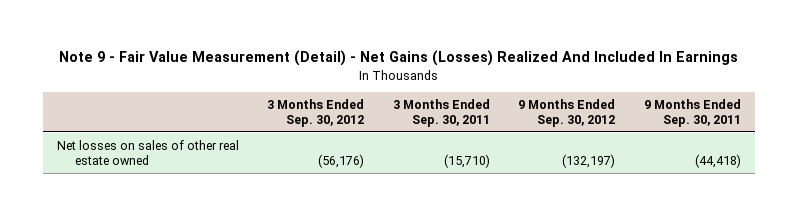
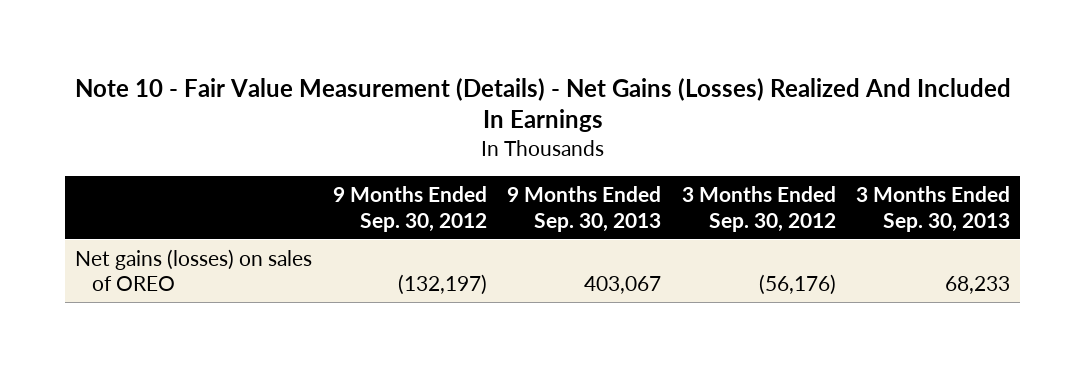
[58,50,738,67] Note 9 - Fair Value Measurement (Detail) - Net Gains (Losses) Realized And Included In Earnings -> [74,77,1011,133] Note 10 - Fair Value Measurement (Details) - Net Gains (Losses) Realized And Included In Earnings
[392,98,490,128] 3 Months Ended Sep. 30, 2011 -> none
[643,98,741,128] 9 Months Ended Sep. 30, 2011 -> none
none -> [507,185,662,232] 9 Months Ended Sep. 30, 2013
none -> [856,185,1011,232] 3 Months Ended Sep. 30, 2013
[56,139,239,166] Net losses on sales of other real estate owned -> [75,248,313,292] Net gains (losses) on sales of OREO

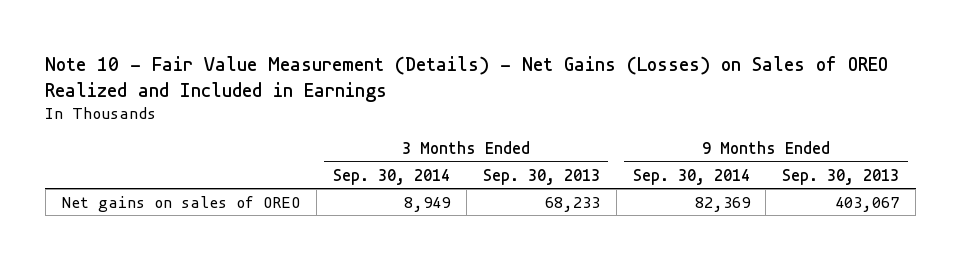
[74,77,1011,133] Note 10 - Fair Value Measurement (Details) - Net Gains (Losses) Realized And Included In Earnings -> [45,55,889,102] Note 10 - Fair Value Measurement (Details) - Net Gains (Losses) on Sales of OREO Realized and Included in Earnings
[332,185,487,232] 9 Months Ended Sep. 30, 2012 -> none
[681,185,836,232] 3 Months Ended Sep. 30, 2012 -> none
none -> [332,168,450,185] Sep. 30, 2014
none -> [632,168,750,185] Sep. 30, 2014
[75,248,313,292] Net gains (losses) on sales of OREO -> [61,195,300,212] Net gains on sales of OREO

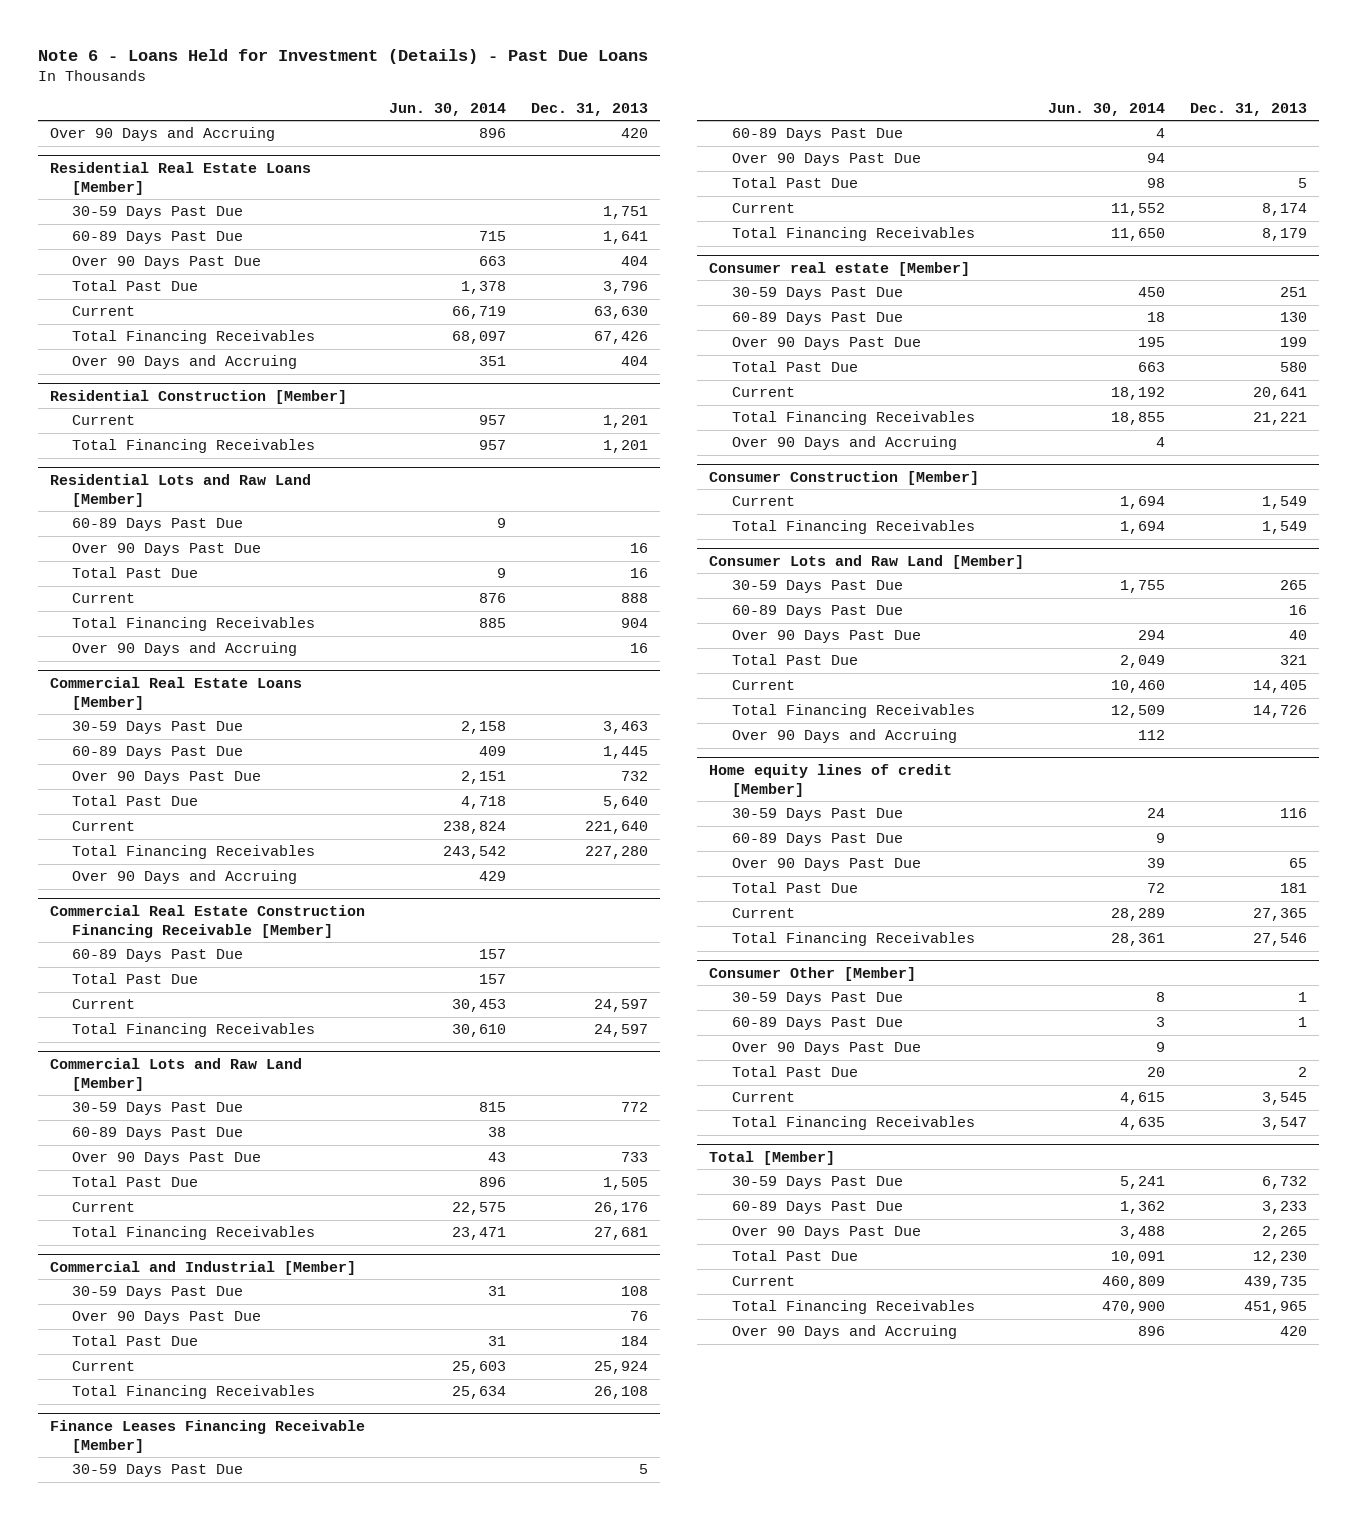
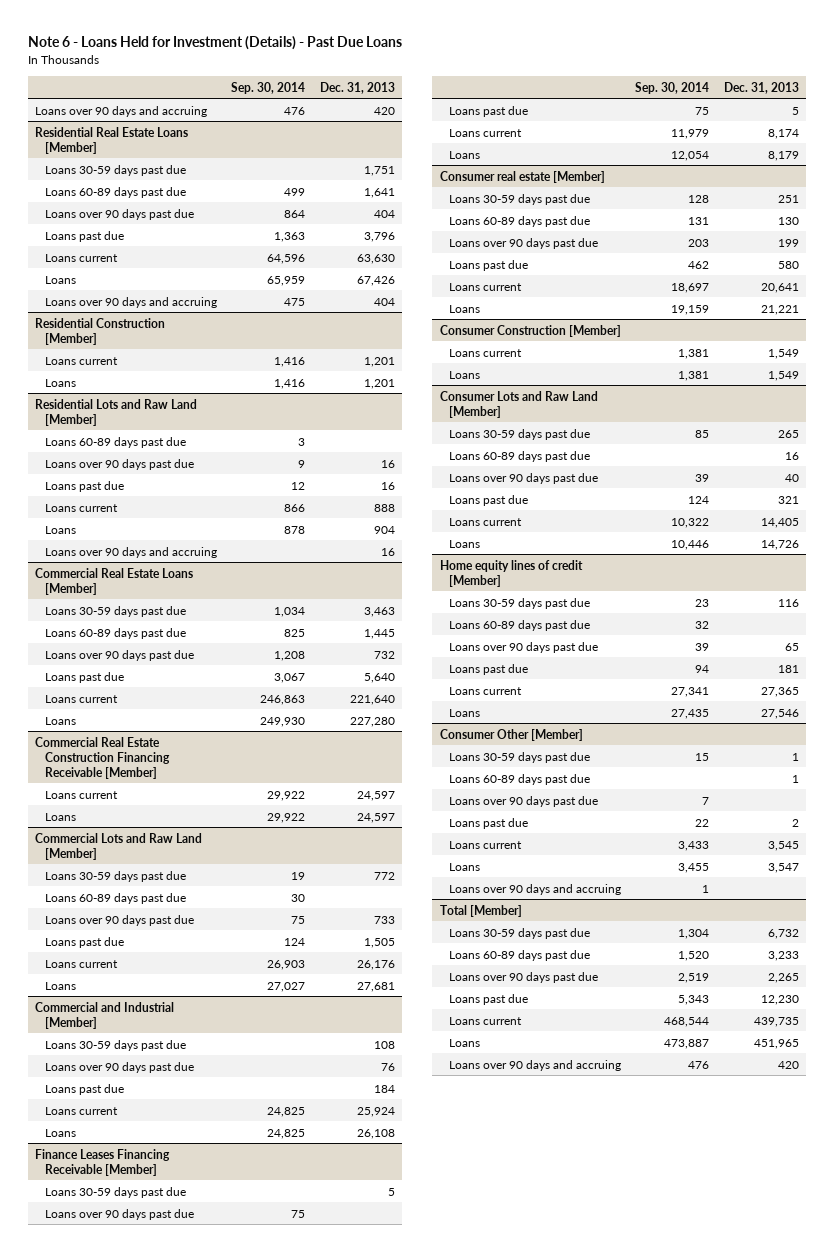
[389,102,507,116] Jun. 30, 2014 -> none
none -> [231,81,306,94] Sep. 30, 2014
[49,127,275,142] Over 90 Days and Accruing -> [35,105,208,117] Loans over 90 days and accruing
[72,206,244,220] 30-59 Days Past Due -> [44,164,186,176] Loans 30-59 days past due
[72,231,244,245] 60-89 Days Past Due -> [44,186,186,198] Loans 60-89 days past due
[72,256,262,270] Over 90 Days Past Due -> [44,208,194,220] Loans over 90 days past due
[72,280,199,292] Total Past Due -> [44,230,124,242] Loans past due
[72,306,136,317] Current -> [44,253,118,262] Loans current
[72,330,316,345] Total Financing Receivables -> [44,275,76,284] Loans
[72,355,298,370] Over 90 Days and Accruing -> [44,296,217,308] Loans over 90 days and accruing
[72,415,136,426] Current -> [44,356,118,365] Loans current
[72,439,316,454] Total Financing Receivables -> [44,378,76,387] Loans
[72,518,244,532] 60-89 Days Past Due -> [44,436,186,448] Loans 60-89 days past due
[72,543,262,557] Over 90 Days Past Due -> [44,458,194,470] Loans over 90 days past due
[72,567,199,579] Total Past Due -> [44,480,124,492] Loans past due
[72,593,136,604] Current -> [44,503,118,512] Loans current
[72,617,316,632] Total Financing Receivables -> [44,525,76,534] Loans
[72,642,298,657] Over 90 Days and Accruing -> [44,546,217,558] Loans over 90 days and accruing
[72,870,298,885] Over 90 Days and Accruing -> none
[72,721,244,735] 30-59 Days Past Due -> [44,605,186,617] Loans 30-59 days past due
[72,746,244,760] 60-89 Days Past Due -> [44,627,186,639] Loans 60-89 days past due
[72,771,262,785] Over 90 Days Past Due -> [44,649,194,661] Loans over 90 days past due
[72,795,199,807] Total Past Due -> [44,671,124,683] Loans past due
[72,821,136,832] Current -> [44,694,118,703] Loans current
[72,845,316,860] Total Financing Receivables -> [44,716,76,725] Loans
[72,949,244,963] 60-89 Days Past Due -> none
[72,973,199,985] Total Past Due -> none
[72,999,136,1010] Current -> [44,790,118,799] Loans current
[72,1023,316,1038] Total Financing Receivables -> [44,812,76,821] Loans
[72,1102,244,1116] 30-59 Days Past Due -> [44,870,186,882] Loans 30-59 days past due
[72,1127,244,1141] 60-89 Days Past Due -> [44,892,186,904] Loans 60-89 days past due
[72,1152,262,1166] Over 90 Days Past Due -> [44,914,194,926] Loans over 90 days past due
[72,1176,199,1188] Total Past Due -> [44,936,124,948] Loans past due
[72,1202,136,1213] Current -> [44,959,118,968] Loans current
[72,1226,316,1241] Total Financing Receivables -> [44,981,76,990] Loans
[72,1286,244,1300] 30-59 Days Past Due -> [44,1039,186,1051] Loans 30-59 days past due
[72,1311,262,1325] Over 90 Days Past Due -> [44,1061,194,1073] Loans over 90 days past due
[72,1335,199,1347] Total Past Due -> [44,1083,124,1095] Loans past due
[72,1361,136,1372] Current -> [44,1106,118,1115] Loans current
[72,1385,316,1400] Total Financing Receivables -> [44,1128,76,1137] Loans
[731,128,903,142] 60-89 Days Past Due -> none
[72,1464,244,1478] 30-59 Days Past Due -> [44,1186,186,1198] Loans 30-59 days past due
[731,153,921,167] Over 90 Days Past Due -> [44,1208,194,1220] Loans over 90 days past due
[731,177,858,189] Total Past Due -> [449,105,529,117] Loans past due
[731,203,795,214] Current -> [449,128,523,137] Loans current
[731,227,975,242] Total Financing Receivables -> [449,150,481,159] Loans
[731,436,957,451] Over 90 Days and Accruing -> none
[731,287,903,301] 30-59 Days Past Due -> [449,193,591,205] Loans 30-59 days past due
[731,312,903,326] 60-89 Days Past Due -> [449,215,591,227] Loans 60-89 days past due
[731,337,921,351] Over 90 Days Past Due -> [449,237,599,249] Loans over 90 days past due
[731,361,858,373] Total Past Due -> [449,259,529,271] Loans past due
[731,387,795,398] Current -> [449,282,523,291] Loans current
[731,411,975,426] Total Financing Receivables -> [449,304,481,313] Loans
[731,496,795,507] Current -> [449,348,523,357] Loans current
[731,520,975,535] Total Financing Receivables -> [449,370,481,379] Loans
[731,729,957,744] Over 90 Days and Accruing -> none
[731,580,903,594] 30-59 Days Past Due -> [449,428,591,440] Loans 30-59 days past due
[731,605,903,619] 60-89 Days Past Due -> [449,450,591,462] Loans 60-89 days past due
[731,630,921,644] Over 90 Days Past Due -> [449,472,599,484] Loans over 90 days past due
[731,654,858,666] Total Past Due -> [449,494,529,506] Loans past due
[731,680,795,691] Current -> [449,517,523,526] Loans current
[731,704,975,719] Total Financing Receivables -> [449,539,481,548] Loans
[731,808,903,822] 30-59 Days Past Due -> [449,597,591,609] Loans 30-59 days past due
[731,833,903,847] 60-89 Days Past Due -> [449,619,591,631] Loans 60-89 days past due
[731,858,921,872] Over 90 Days Past Due -> [449,641,599,653] Loans over 90 days past due
[731,882,858,894] Total Past Due -> [449,663,529,675] Loans past due
[731,908,795,919] Current -> [449,686,523,695] Loans current
[731,932,975,947] Total Financing Receivables -> [449,708,481,717] Loans
[731,992,903,1006] 30-59 Days Past Due -> [449,751,591,763] Loans 30-59 days past due
[731,1017,903,1031] 60-89 Days Past Due -> [449,773,591,785] Loans 60-89 days past due
[731,1042,921,1056] Over 90 Days Past Due -> [449,795,599,807] Loans over 90 days past due
[731,1066,858,1078] Total Past Due -> [449,817,529,829] Loans past due
[731,1092,795,1103] Current -> [449,840,523,849] Loans current
[731,1116,975,1131] Total Financing Receivables -> [449,862,481,871] Loans
none -> [449,883,622,895] Loans over 90 days and accruing
[731,1176,903,1190] 30-59 Days Past Due -> [449,927,591,939] Loans 30-59 days past due
[731,1201,903,1215] 60-89 Days Past Due -> [449,949,591,961] Loans 60-89 days past due
[731,1226,921,1240] Over 90 Days Past Due -> [449,971,599,983] Loans over 90 days past due
[731,1250,858,1262] Total Past Due -> [449,993,529,1005] Loans past due
[731,1276,795,1287] Current -> [449,1016,523,1025] Loans current
[731,1300,975,1315] Total Financing Receivables -> [449,1038,481,1047] Loans
[731,1325,957,1340] Over 90 Days and Accruing -> [449,1059,622,1071] Loans over 90 days and accruing

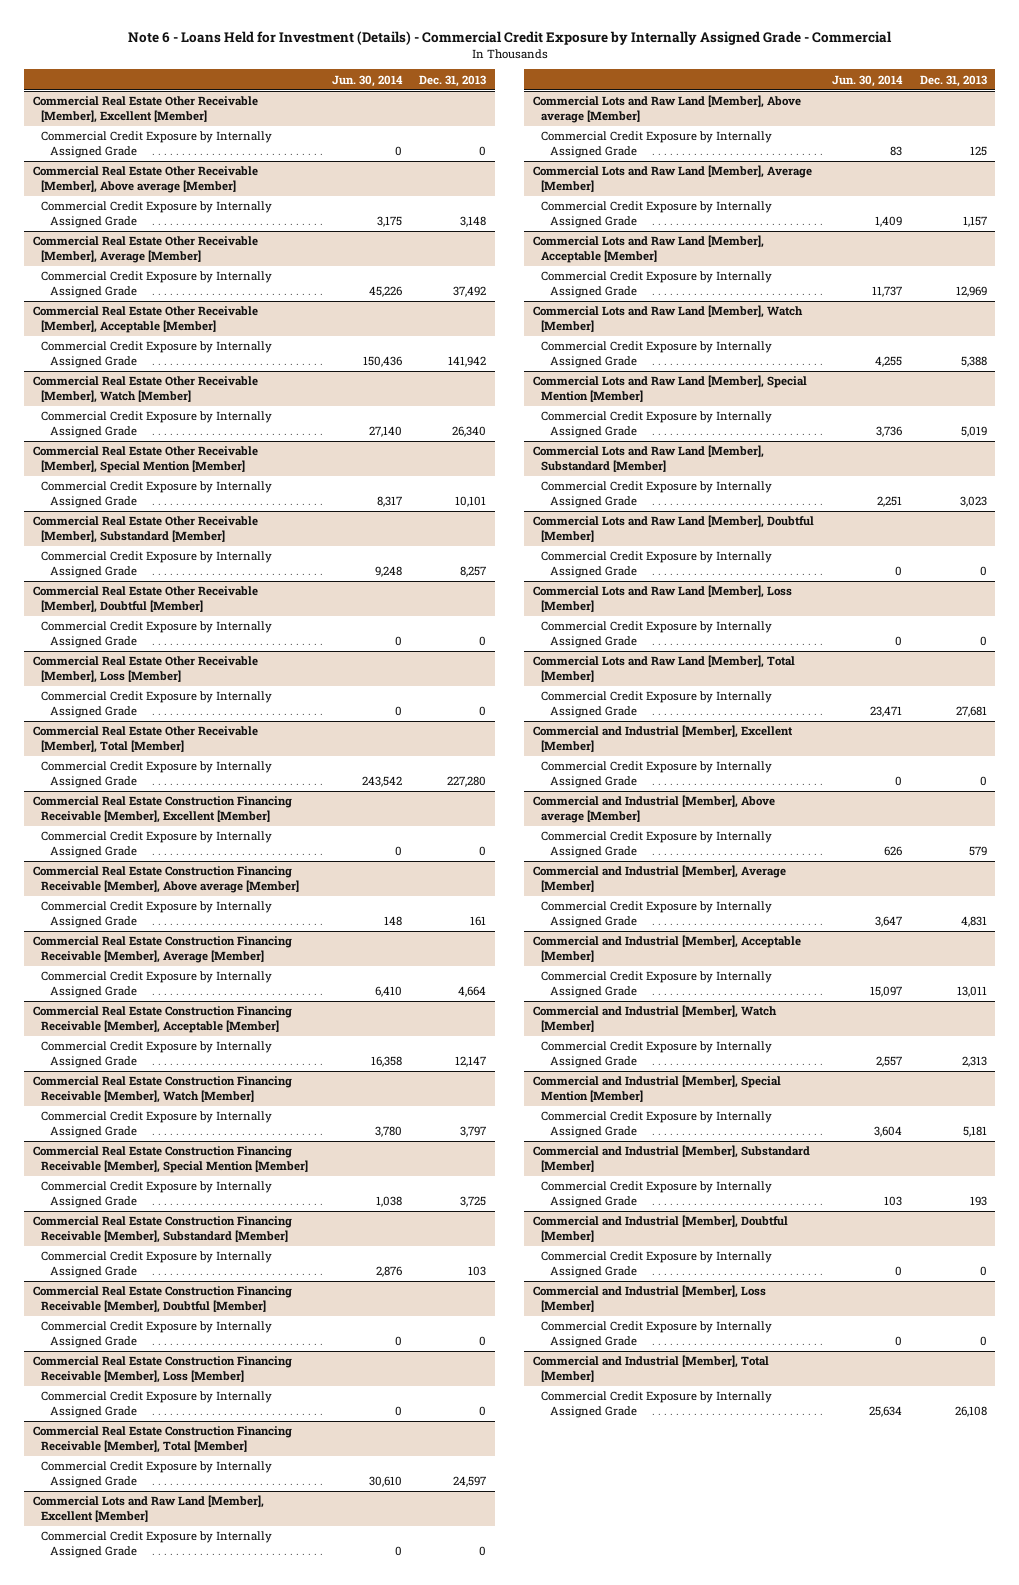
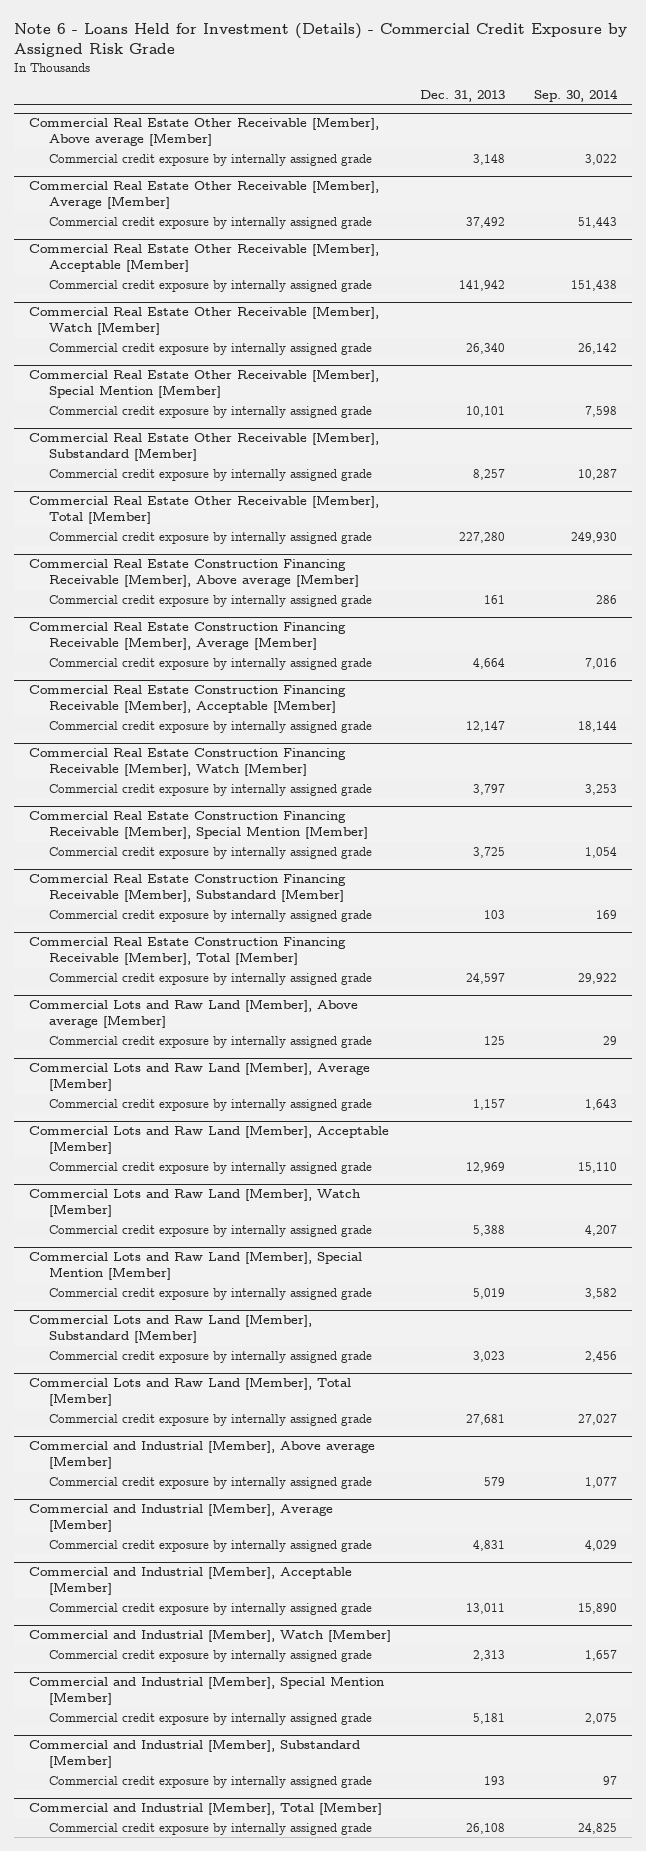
[127,30,892,45] Note 6 - Loans Held for Investment (Details) - Commercial Credit Exposure by Internally Assigned Grade - Commercial -> [14,23,628,58] Note 6 - Loans Held for Investment (Details) - Commercial Credit Exposure by Assigned Risk Grade
[331,74,403,87] Jun. 30, 2014 -> none
none -> [534,88,619,102] Sep. 30, 2014
[32,96,258,123] Commercial Real Estate Other Receivable [Member], Excellent [Member] -> none
[41,131,273,158] Commercial Credit Exposure by Internally Assigned Grade -> none
[41,201,273,228] Commercial Credit Exposure by Internally Assigned Grade -> [48,154,372,167] Commercial credit exposure by internally assigned grade
[41,271,273,298] Commercial Credit Exposure by Internally Assigned Grade -> [48,217,372,230] Commercial credit exposure by internally assigned grade
[41,341,273,368] Commercial Credit Exposure by Internally Assigned Grade -> [48,280,372,293] Commercial credit exposure by internally assigned grade
[41,411,273,438] Commercial Credit Exposure by Internally Assigned Grade -> [48,343,372,356] Commercial credit exposure by internally assigned grade
[41,481,273,508] Commercial Credit Exposure by Internally Assigned Grade -> [48,406,372,419] Commercial credit exposure by internally assigned grade
[32,586,258,613] Commercial Real Estate Other Receivable [Member], Doubtful [Member] -> none
[41,621,273,648] Commercial Credit Exposure by Internally Assigned Grade -> none
[32,656,258,683] Commercial Real Estate Other Receivable [Member], Loss [Member] -> none
[41,691,273,718] Commercial Credit Exposure by Internally Assigned Grade -> none
[41,551,273,578] Commercial Credit Exposure by Internally Assigned Grade -> [48,469,372,482] Commercial credit exposure by internally assigned grade
[32,796,292,823] Commercial Real Estate Construction Financing Receivable [Member], Excellent [Member] -> none
[41,831,273,858] Commercial Credit Exposure by Internally Assigned Grade -> none
[41,761,273,788] Commercial Credit Exposure by Internally Assigned Grade -> [48,532,372,545] Commercial credit exposure by internally assigned grade
[41,901,273,928] Commercial Credit Exposure by Internally Assigned Grade -> [48,595,372,608] Commercial credit exposure by internally assigned grade
[41,971,273,998] Commercial Credit Exposure by Internally Assigned Grade -> [48,658,372,671] Commercial credit exposure by internally assigned grade
[41,1041,273,1068] Commercial Credit Exposure by Internally Assigned Grade -> [48,721,372,734] Commercial credit exposure by internally assigned grade
[41,1111,273,1138] Commercial Credit Exposure by Internally Assigned Grade -> [48,784,372,797] Commercial credit exposure by internally assigned grade
[41,1181,273,1208] Commercial Credit Exposure by Internally Assigned Grade -> [48,847,372,860] Commercial credit exposure by internally assigned grade
[32,1286,292,1313] Commercial Real Estate Construction Financing Receivable [Member], Doubtful [Member] -> none
[41,1321,273,1348] Commercial Credit Exposure by Internally Assigned Grade -> none
[32,1356,292,1383] Commercial Real Estate Construction Financing Receivable [Member], Loss [Member] -> none
[41,1391,273,1418] Commercial Credit Exposure by Internally Assigned Grade -> none
[41,1251,273,1278] Commercial Credit Exposure by Internally Assigned Grade -> [48,910,372,923] Commercial credit exposure by internally assigned grade
[32,1495,264,1522] Commercial Lots and Raw Land [Member], Excellent [Member] -> none
[41,1531,273,1558] Commercial Credit Exposure by Internally Assigned Grade -> none
[41,1461,273,1488] Commercial Credit Exposure by Internally Assigned Grade -> [48,973,372,986] Commercial credit exposure by internally assigned grade
[541,131,773,158] Commercial Credit Exposure by Internally Assigned Grade -> [48,1036,372,1049] Commercial credit exposure by internally assigned grade
[541,201,773,228] Commercial Credit Exposure by Internally Assigned Grade -> [48,1099,372,1112] Commercial credit exposure by internally assigned grade
[541,271,773,298] Commercial Credit Exposure by Internally Assigned Grade -> [48,1162,372,1175] Commercial credit exposure by internally assigned grade
[541,341,773,368] Commercial Credit Exposure by Internally Assigned Grade -> [48,1225,372,1238] Commercial credit exposure by internally assigned grade
[541,411,773,438] Commercial Credit Exposure by Internally Assigned Grade -> [48,1288,372,1301] Commercial credit exposure by internally assigned grade
[533,515,815,542] Commercial Lots and Raw Land [Member], Doubtful [Member] -> none
[541,551,773,578] Commercial Credit Exposure by Internally Assigned Grade -> none
[533,585,793,612] Commercial Lots and Raw Land [Member], Loss [Member] -> none
[541,621,773,648] Commercial Credit Exposure by Internally Assigned Grade -> none
[541,481,773,508] Commercial Credit Exposure by Internally Assigned Grade -> [48,1351,372,1364] Commercial credit exposure by internally assigned grade
[533,725,794,752] Commercial and Industrial [Member], Excellent [Member] -> none
[541,761,773,788] Commercial Credit Exposure by Internally Assigned Grade -> none
[541,691,773,718] Commercial Credit Exposure by Internally Assigned Grade -> [48,1414,372,1427] Commercial credit exposure by internally assigned grade
[541,831,773,858] Commercial Credit Exposure by Internally Assigned Grade -> [48,1477,372,1490] Commercial credit exposure by internally assigned grade
[541,901,773,928] Commercial Credit Exposure by Internally Assigned Grade -> [48,1540,372,1553] Commercial credit exposure by internally assigned grade
[541,971,773,998] Commercial Credit Exposure by Internally Assigned Grade -> [48,1603,372,1616] Commercial credit exposure by internally assigned grade
[541,1041,773,1068] Commercial Credit Exposure by Internally Assigned Grade -> [48,1650,372,1663] Commercial credit exposure by internally assigned grade
[541,1111,773,1138] Commercial Credit Exposure by Internally Assigned Grade -> [48,1713,372,1726] Commercial credit exposure by internally assigned grade
[533,1215,789,1242] Commercial and Industrial [Member], Doubtful [Member] -> none
[541,1251,773,1278] Commercial Credit Exposure by Internally Assigned Grade -> none
[533,1285,767,1312] Commercial and Industrial [Member], Loss [Member] -> none
[541,1321,773,1348] Commercial Credit Exposure by Internally Assigned Grade -> none
[541,1181,773,1208] Commercial Credit Exposure by Internally Assigned Grade -> [48,1776,372,1789] Commercial credit exposure by internally assigned grade
[541,1391,773,1418] Commercial Credit Exposure by Internally Assigned Grade -> [48,1823,372,1836] Commercial credit exposure by internally assigned grade

